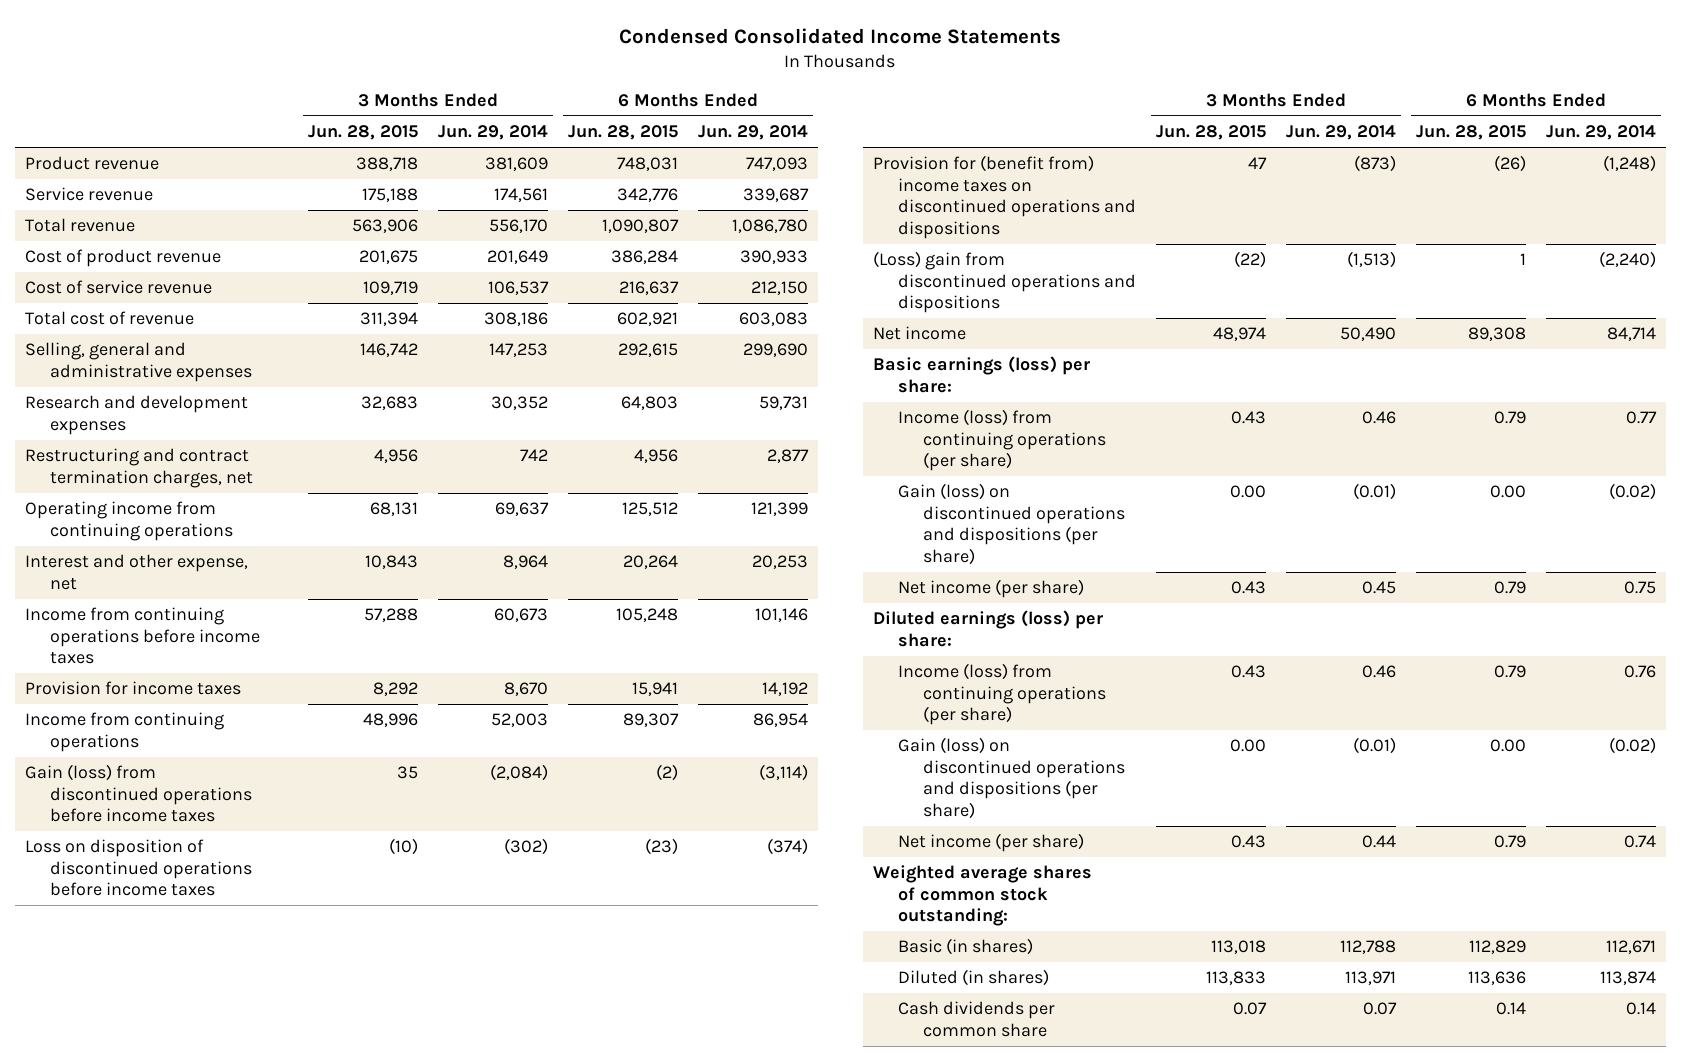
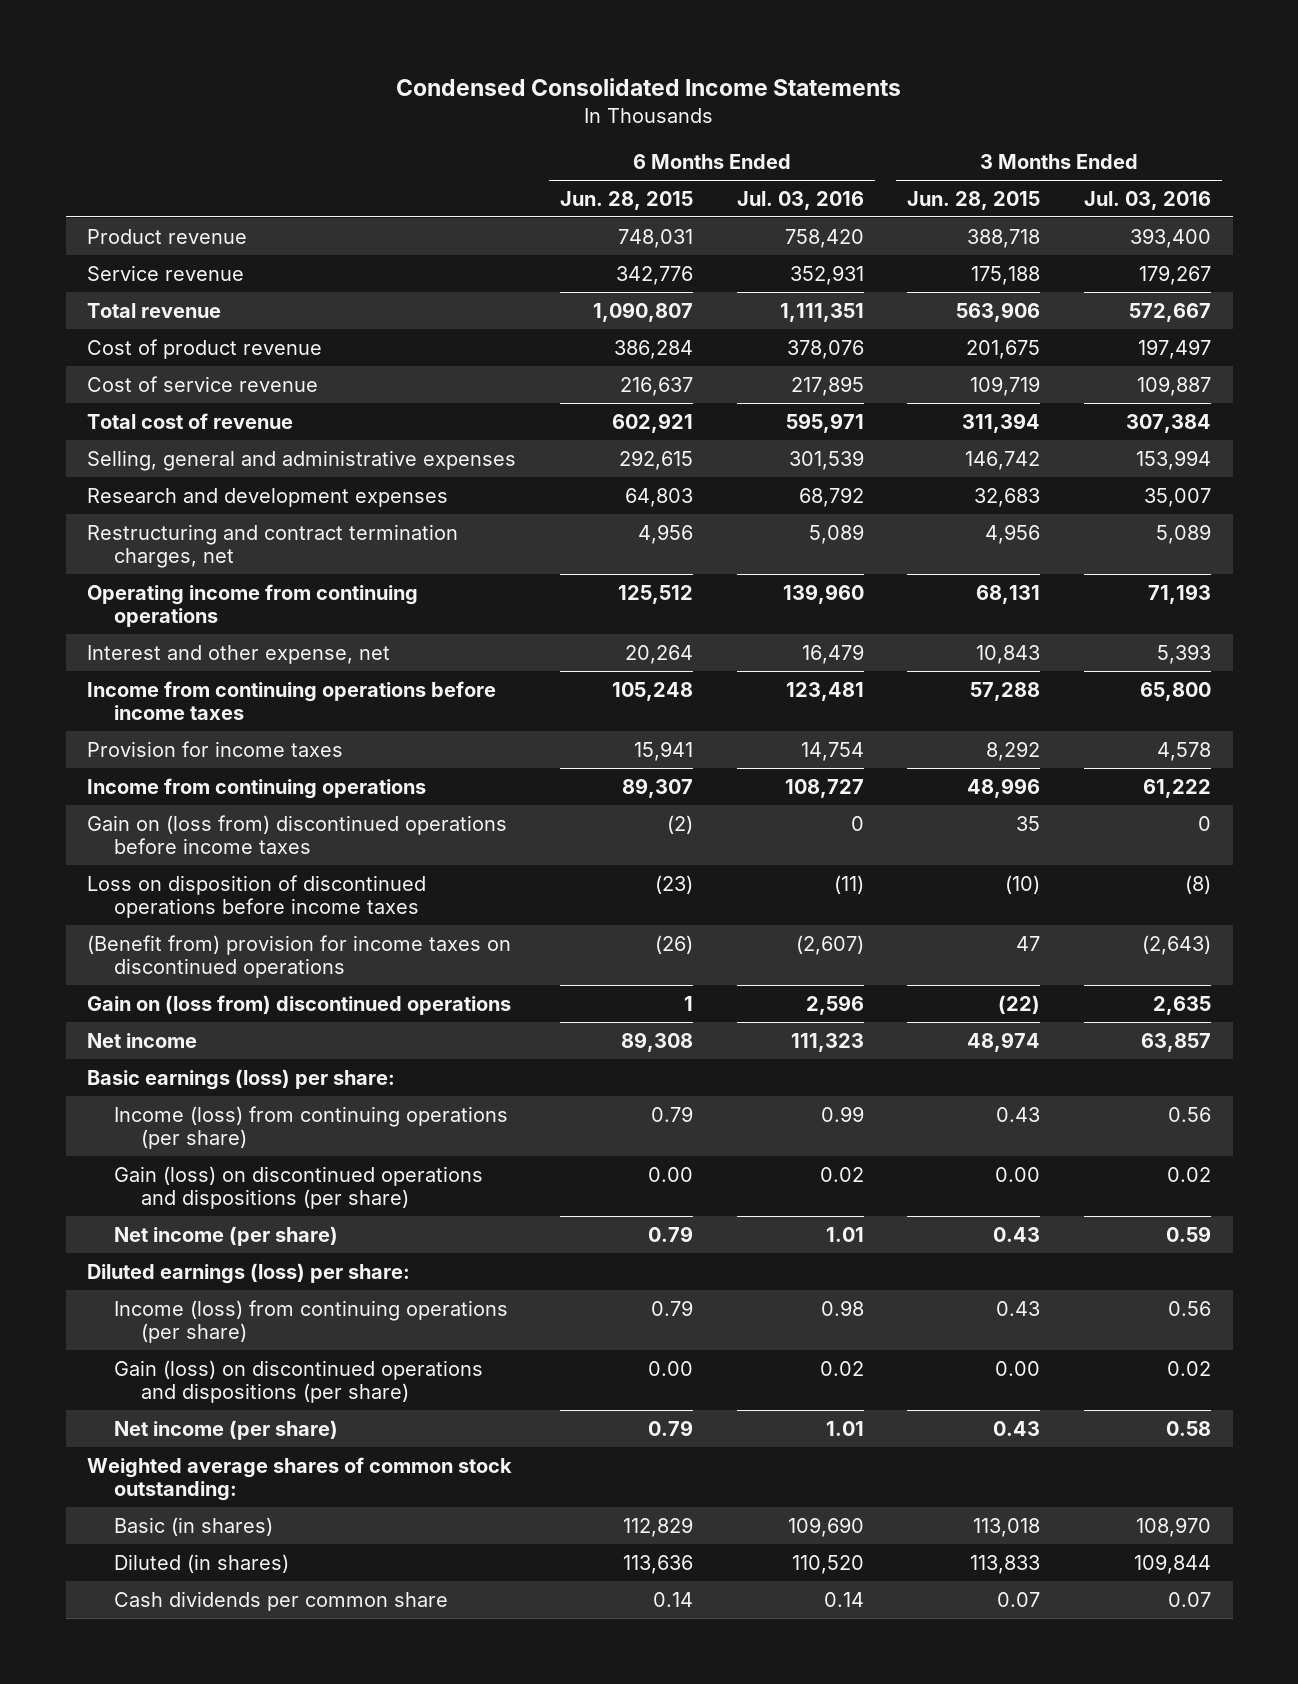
[437,124,548,140] Jun. 29, 2014 -> none
[698,124,809,140] Jun. 29, 2014 -> none
none -> [736,190,864,210] Jul. 03, 2016
none -> [1083,190,1211,210] Jul. 03, 2016
[24,764,252,823] Gain (loss) from discontinued operations before income taxes -> [87,814,508,854] Gain on (loss from) discontinued operations before income taxes
[872,155,1136,239] Provision for (benefit from) income taxes on discontinued operations and dispositions -> [87,934,512,978] (Benefit from) provision for income taxes on discontinued operations
[872,251,1136,314] (Loss) gain from discontinued operations and dispositions -> [87,994,512,1015] Gain on (loss from) discontinued operations

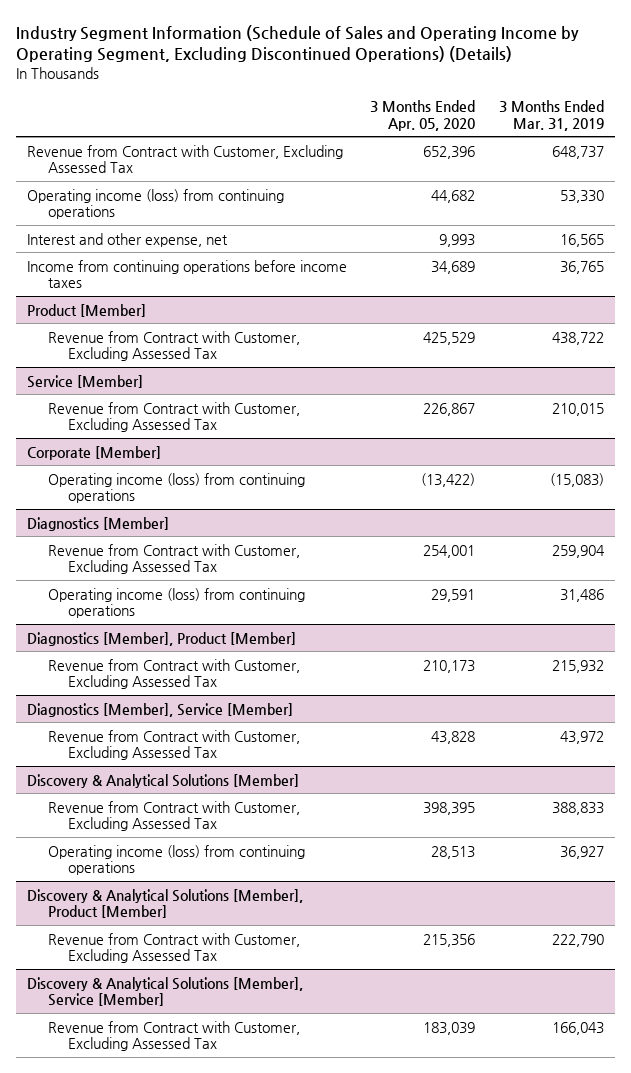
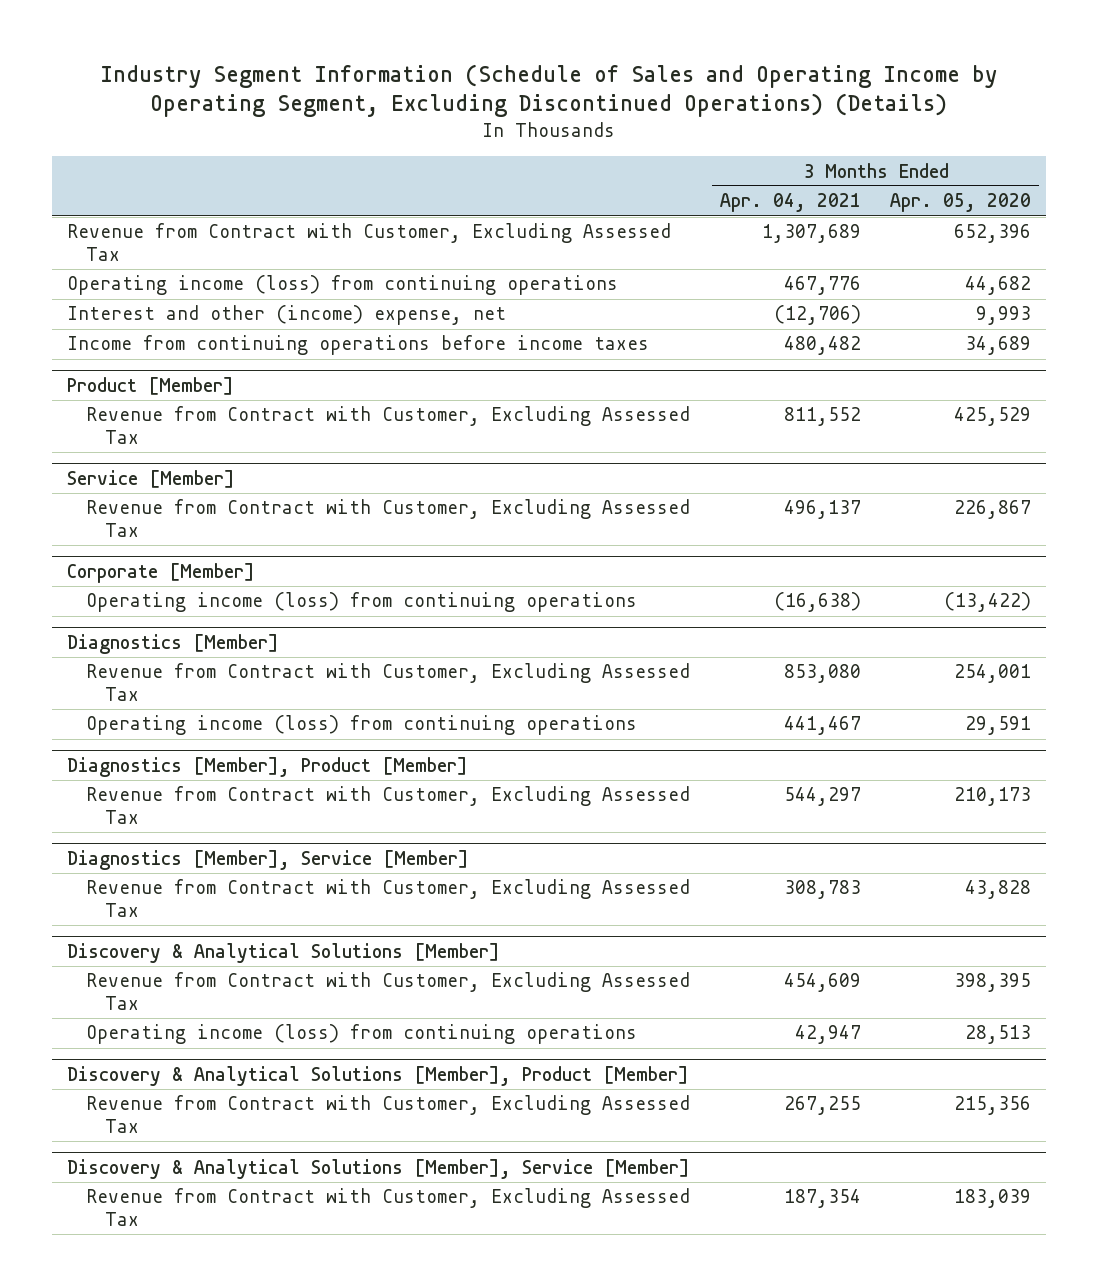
[498,100,604,131] 3 Months Ended Mar. 31, 2019 -> none
none -> [719,193,861,213] Apr. 04, 2021
[27,232,229,247] Interest and other expense, net -> [66,305,506,326] Interest and other (income) expense, net

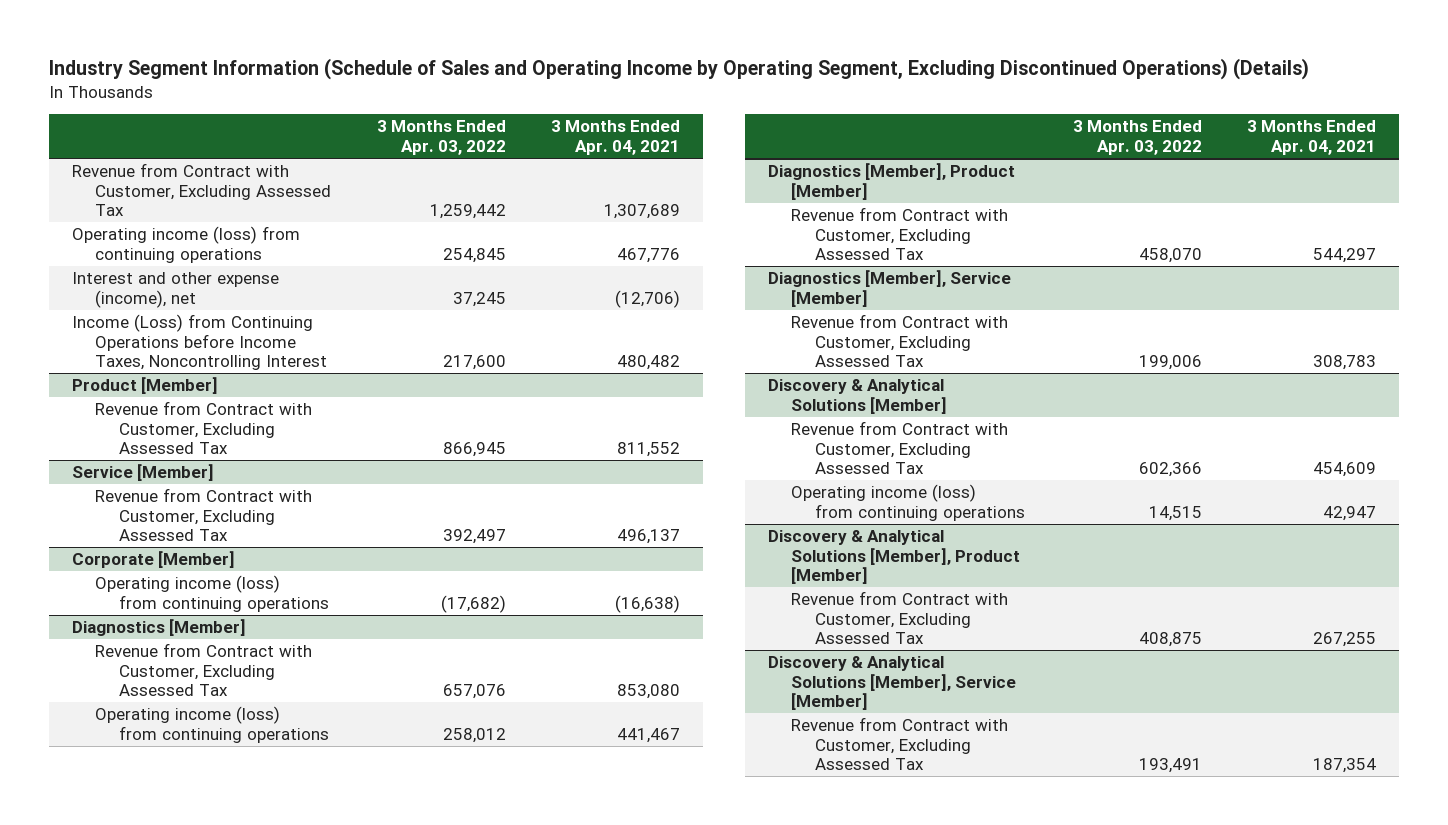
[890,193,1032,213] Apr. 05, 2020 -> none
none -> [376,120,506,155] 3 Months Ended Apr. 03, 2022
[66,305,506,326] Interest and other (income) expense, net -> [71,272,279,308] Interest and other expense (income), net
[66,335,649,356] Income from continuing operations before income taxes -> [71,314,328,371] Income (Loss) from Continuing Operations before Income Taxes, Noncontrolling Interest

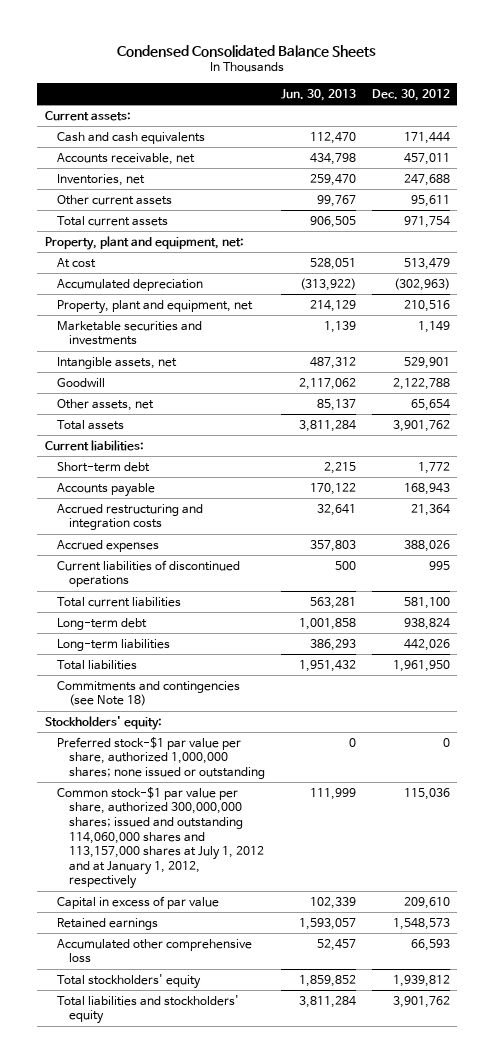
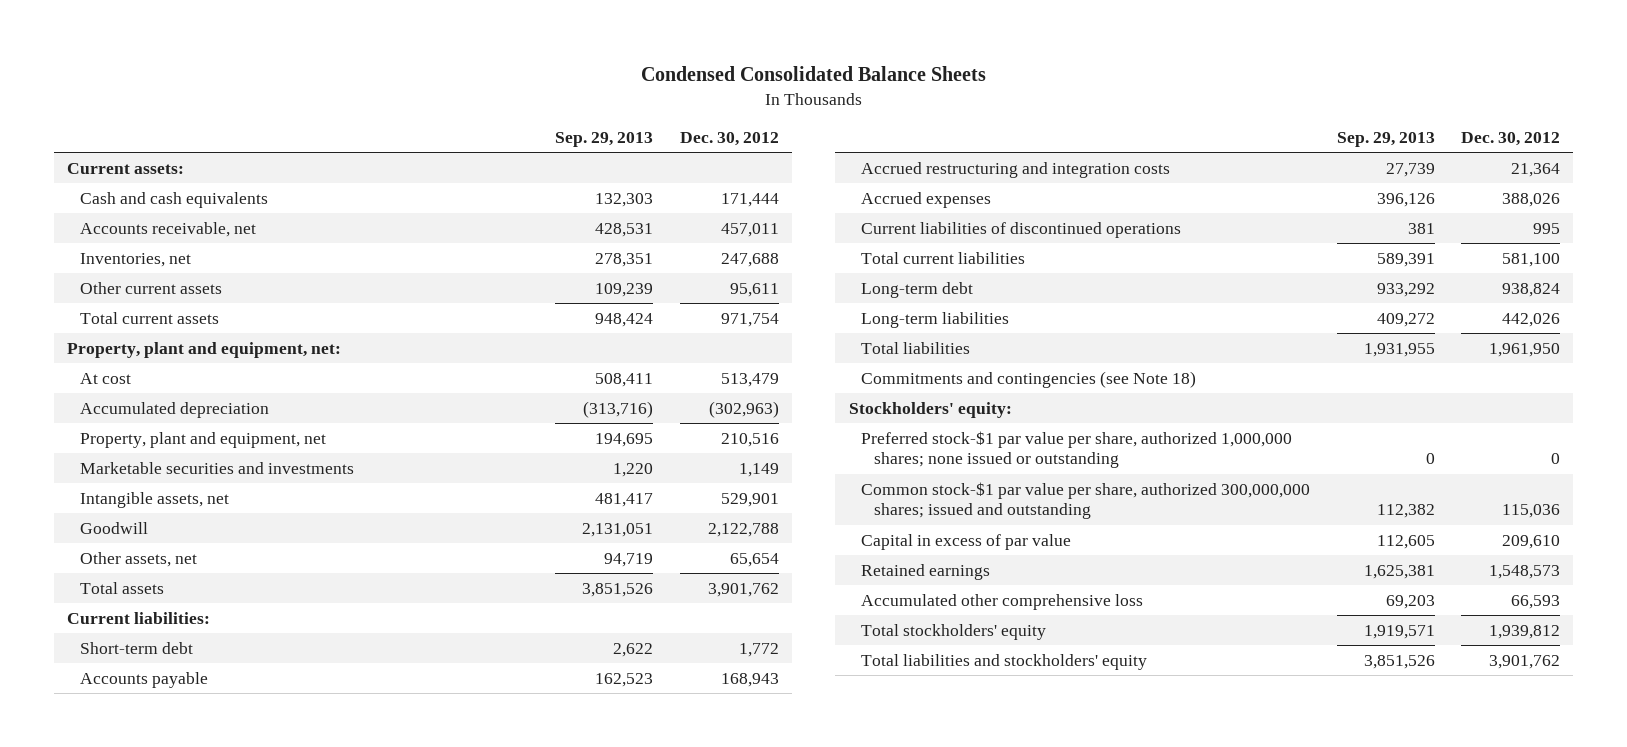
[280,89,356,102] Jun. 30, 2013 -> none
none -> [555,131,654,147] Sep. 29, 2013
[57,786,265,890] Common stock-$1 par value per share, authorized 300,000,000 shares; issued and outstanding 114,060,000 shares and 113,157,000 shares at July 1, 2012 and at January 1, 2012, respectively -> [861,481,1311,520] Common stock-$1 par value per share, authorized 300,000,000 shares; issued and outstanding

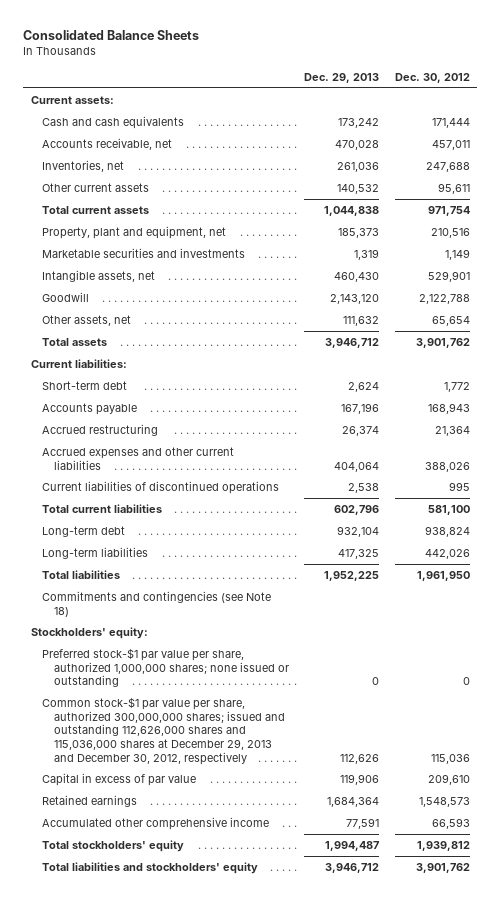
[640,66,986,82] Condensed Consolidated Balance Sheets -> [23,30,200,41] Consolidated Balance Sheets
[555,131,654,147] Sep. 29, 2013 -> none
none -> [304,72,380,83] Dec. 29, 2013
[67,341,342,358] Property, plant and equipment, net: -> none
[79,372,131,384] At cost -> none
[79,401,269,418] Accumulated depreciation -> none
[861,161,1171,178] Accrued restructuring and integration costs -> [42,423,159,436] Accrued restructuring
[861,191,992,208] Accrued expenses -> [42,446,235,470] Accrued expenses and other current liabilities
[861,481,1311,520] Common stock-$1 par value per share, authorized 300,000,000 shares; issued and outstanding -> [42,696,286,765] Common stock-$1 par value per share, authorized 300,000,000 shares; issued and outstanding 112,626,000 shares and 115,036,000 shares at December 29, 2013 and December 30, 2012, respectively
[861,593,1144,610] Accumulated other comprehensive loss -> [42,816,270,830] Accumulated other comprehensive income

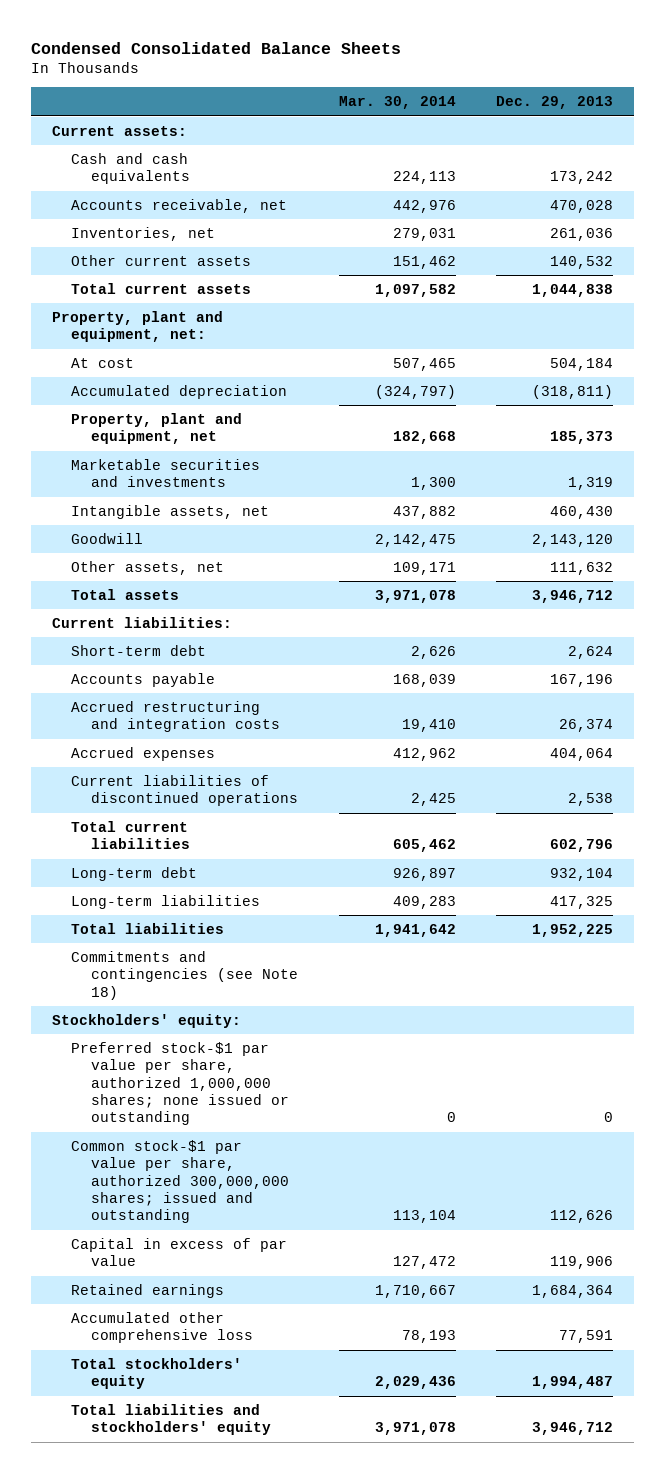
[23,30,200,41] Consolidated Balance Sheets -> [31,41,402,54] Condensed Consolidated Balance Sheets
[394,72,470,83] Dec. 30, 2012 -> none
none -> [338,96,456,110] Mar. 30, 2014
none -> [51,310,223,343] Property, plant and equipment, net:
none -> [71,357,135,368] At cost
none -> [71,384,288,399] Accumulated depreciation
[42,423,159,436] Accrued restructuring -> [71,700,280,733] Accrued restructuring and integration costs
[42,446,235,470] Accrued expenses and other current liabilities -> [71,746,216,761] Accrued expenses
[42,696,286,765] Common stock-$1 par value per share, authorized 300,000,000 shares; issued and outstanding 112,626,000 shares and 115,036,000 shares at December 29, 2013 and December 30, 2012, respectively -> [71,1139,289,1224] Common stock-$1 par value per share, authorized 300,000,000 shares; issued and outstanding
[42,816,270,830] Accumulated other comprehensive income -> [71,1311,253,1344] Accumulated other comprehensive loss

